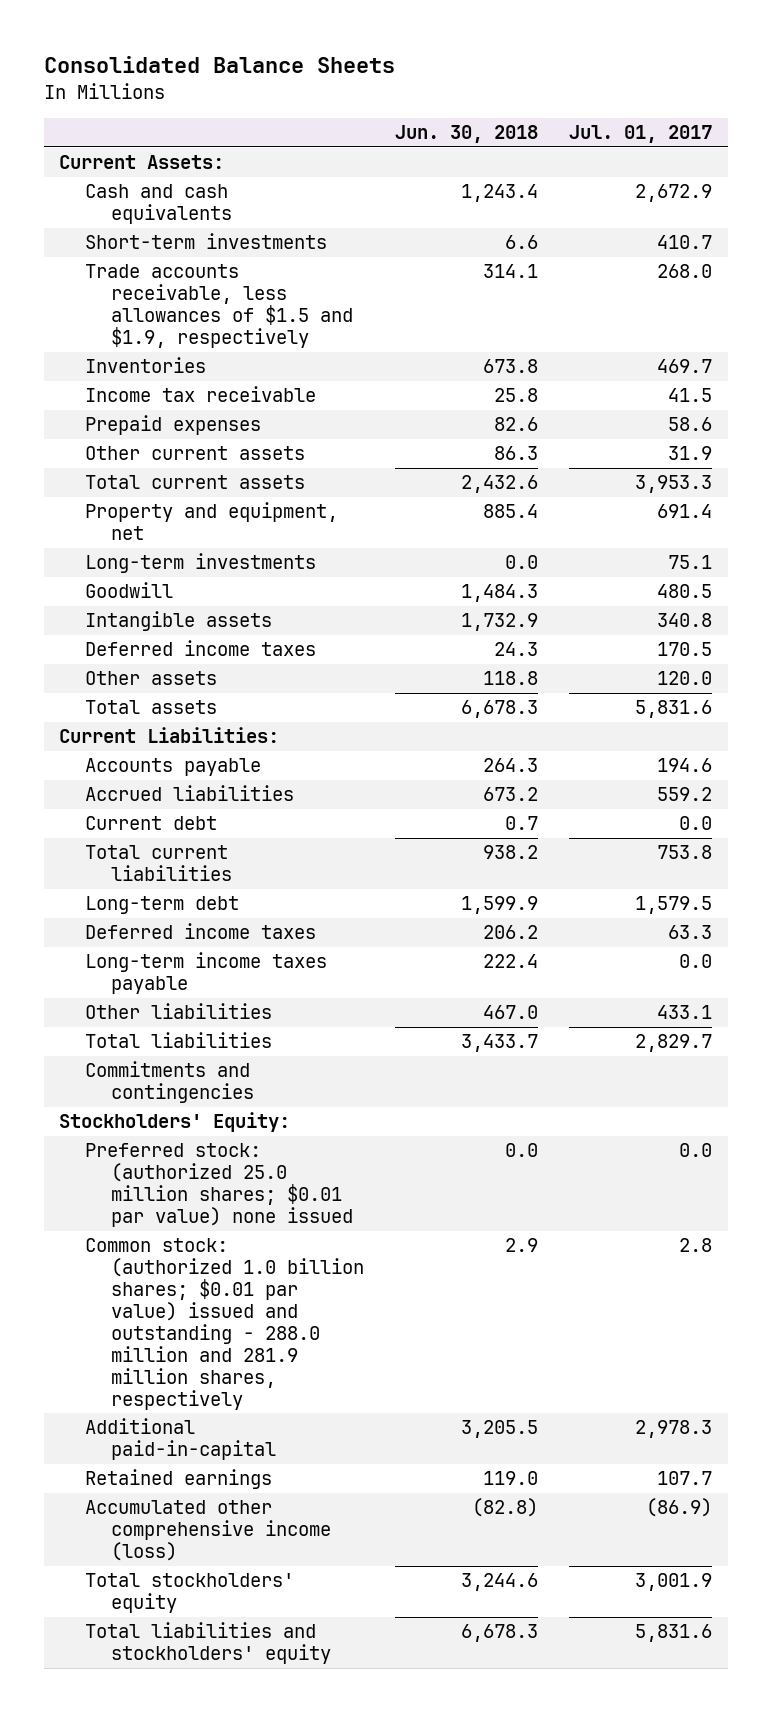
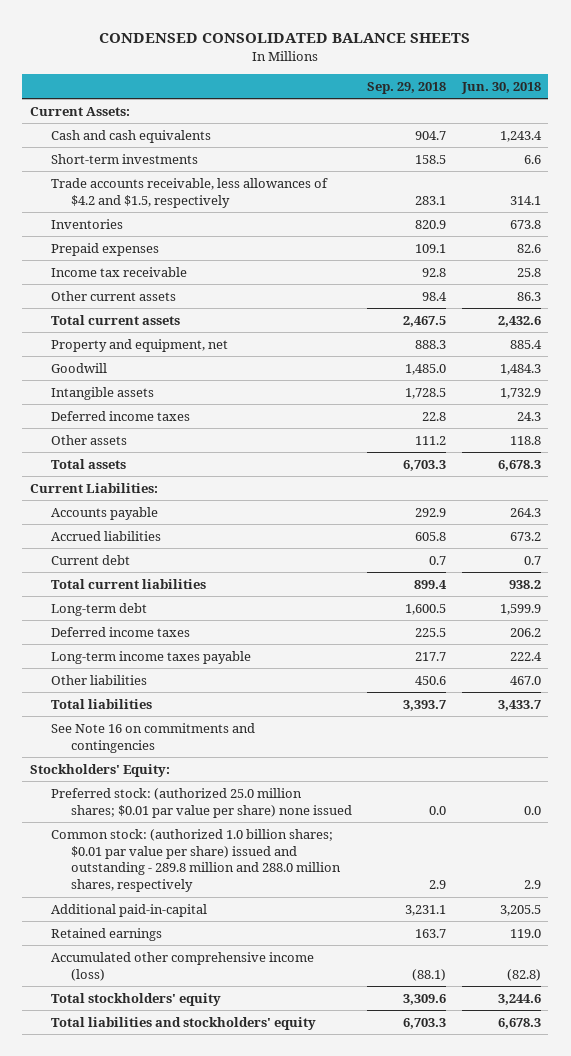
[43,56,395,74] Consolidated Balance Sheets -> [99,32,471,43] CONDENSED CONSOLIDATED BALANCE SHEETS
[569,125,713,144] Jul. 01, 2017 -> none
none -> [367,81,447,94] Sep. 29, 2018
[85,264,354,349] Trade accounts receivable, less allowances of $1.5 and $1.9, respectively -> [50,177,328,208] Trade accounts receivable, less allowances of $4.2 and $1.5, respectively
[85,386,317,403] Income tax receivable -> [50,266,187,277] Income tax receivable
[85,553,317,574] Long-term investments -> none
[85,1061,255,1104] Commitments and contingencies -> [50,722,255,753] See Note 16 on commitments and contingencies
[85,1143,354,1228] Preferred stock: (authorized 25.0 million shares; $0.01 par value) none issued -> [50,787,353,818] Preferred stock: (authorized 25.0 million shares; $0.01 par value per share) none issued
[85,1238,365,1410] Common stock: (authorized 1.0 billion shares; $0.01 par value) issued and outstanding - 288.0 million and 281.9 million shares, respectively -> [50,828,342,893] Common stock: (authorized 1.0 billion shares; $0.01 par value per share) issued and outstanding - 289.8 million and 288.0 million shares, respectively

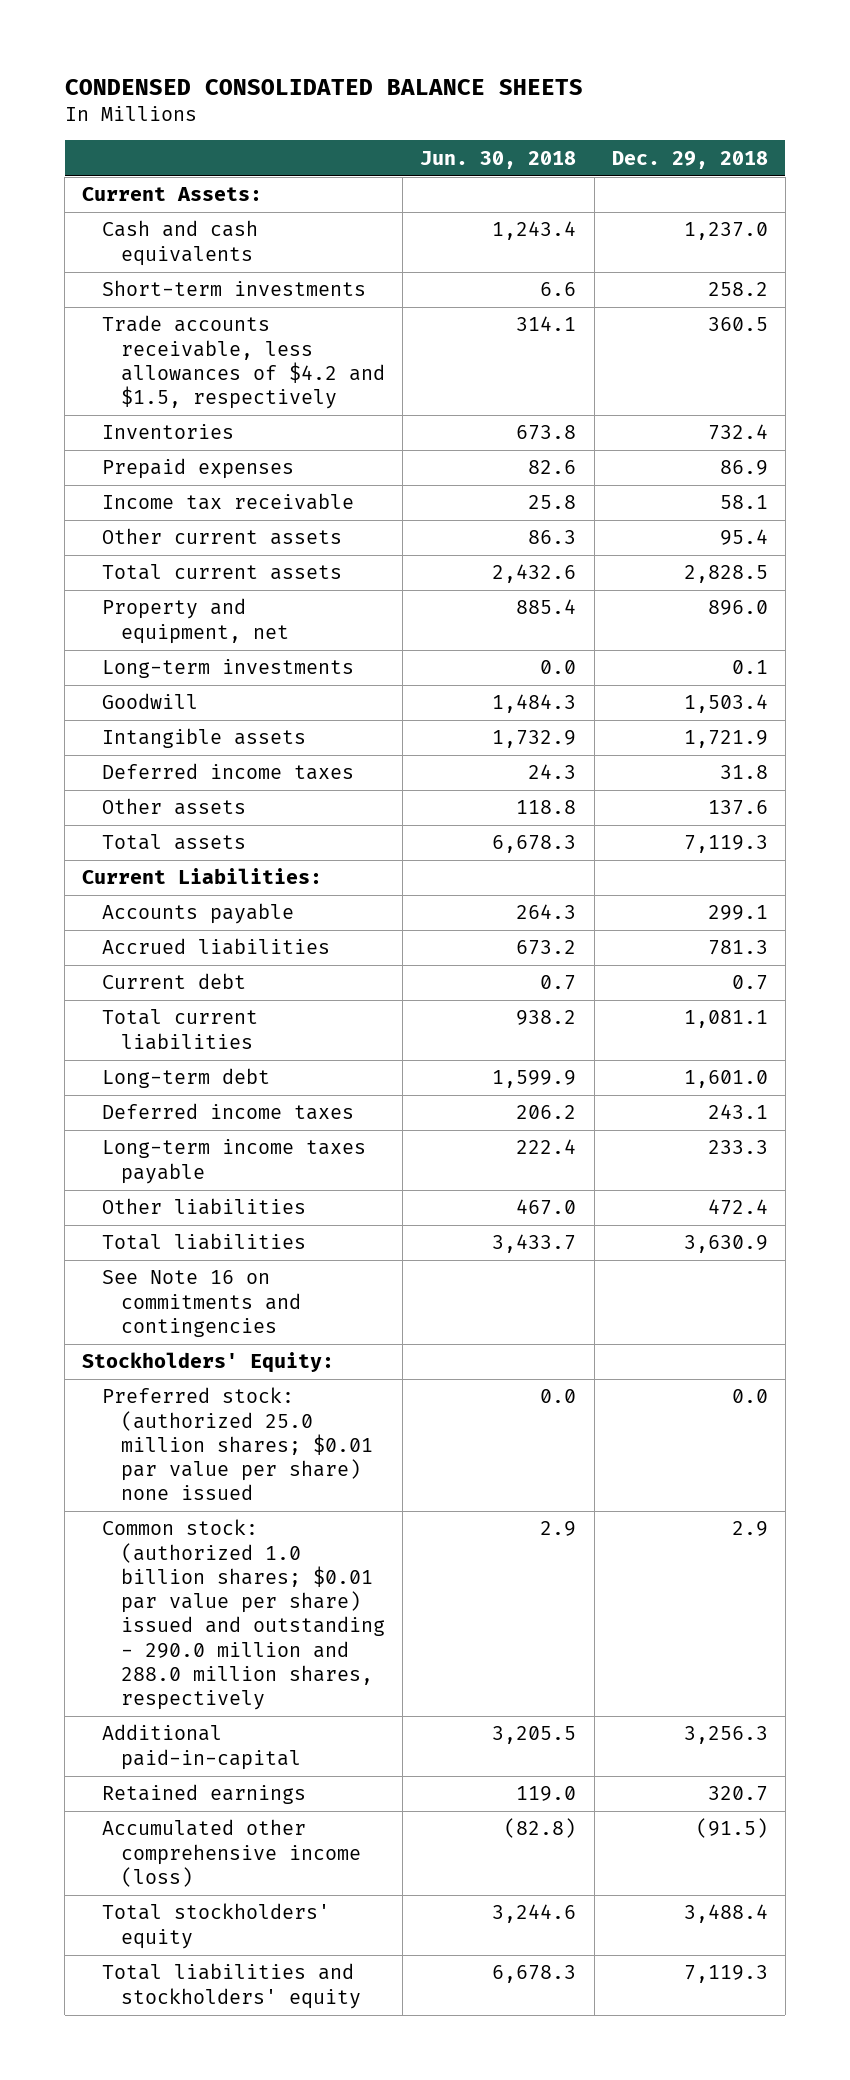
[367,81,447,94] Sep. 29, 2018 -> none
none -> [611,150,768,169] Dec. 29, 2018
none -> [101,659,354,679] Long-term investments
[50,828,342,893] Common stock: (authorized 1.0 billion shares; $0.01 par value per share) issued and outstanding - 289.8 million and 288.0 million shares, respectively -> [101,1519,385,1711] Common stock: (authorized 1.0 billion shares; $0.01 par value per share) issued and outstanding - 290.0 million and 288.0 million shares, respectively

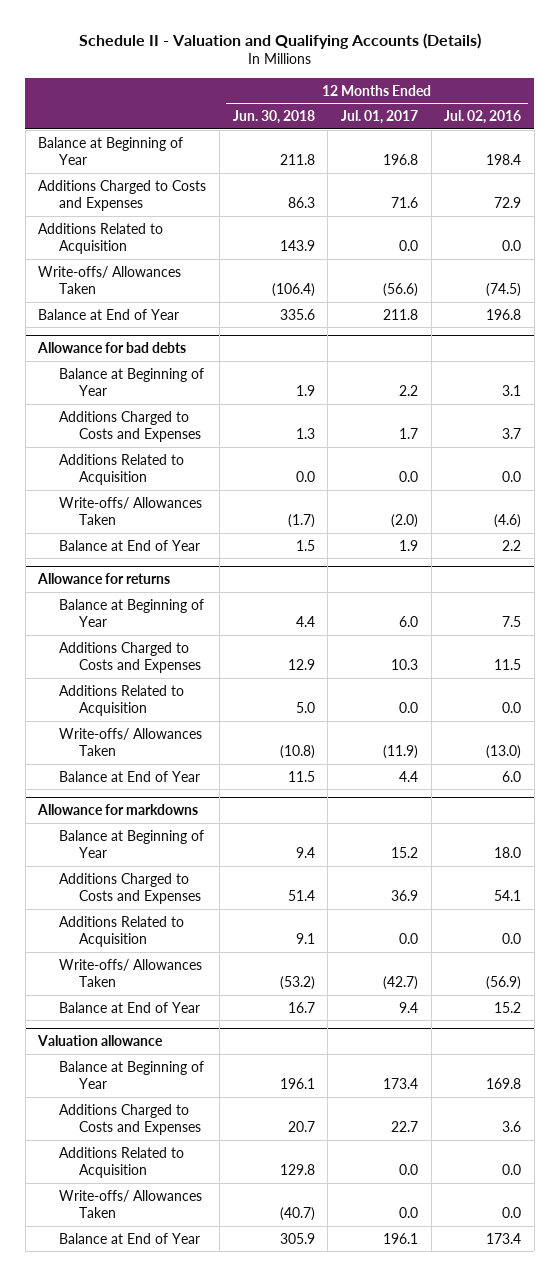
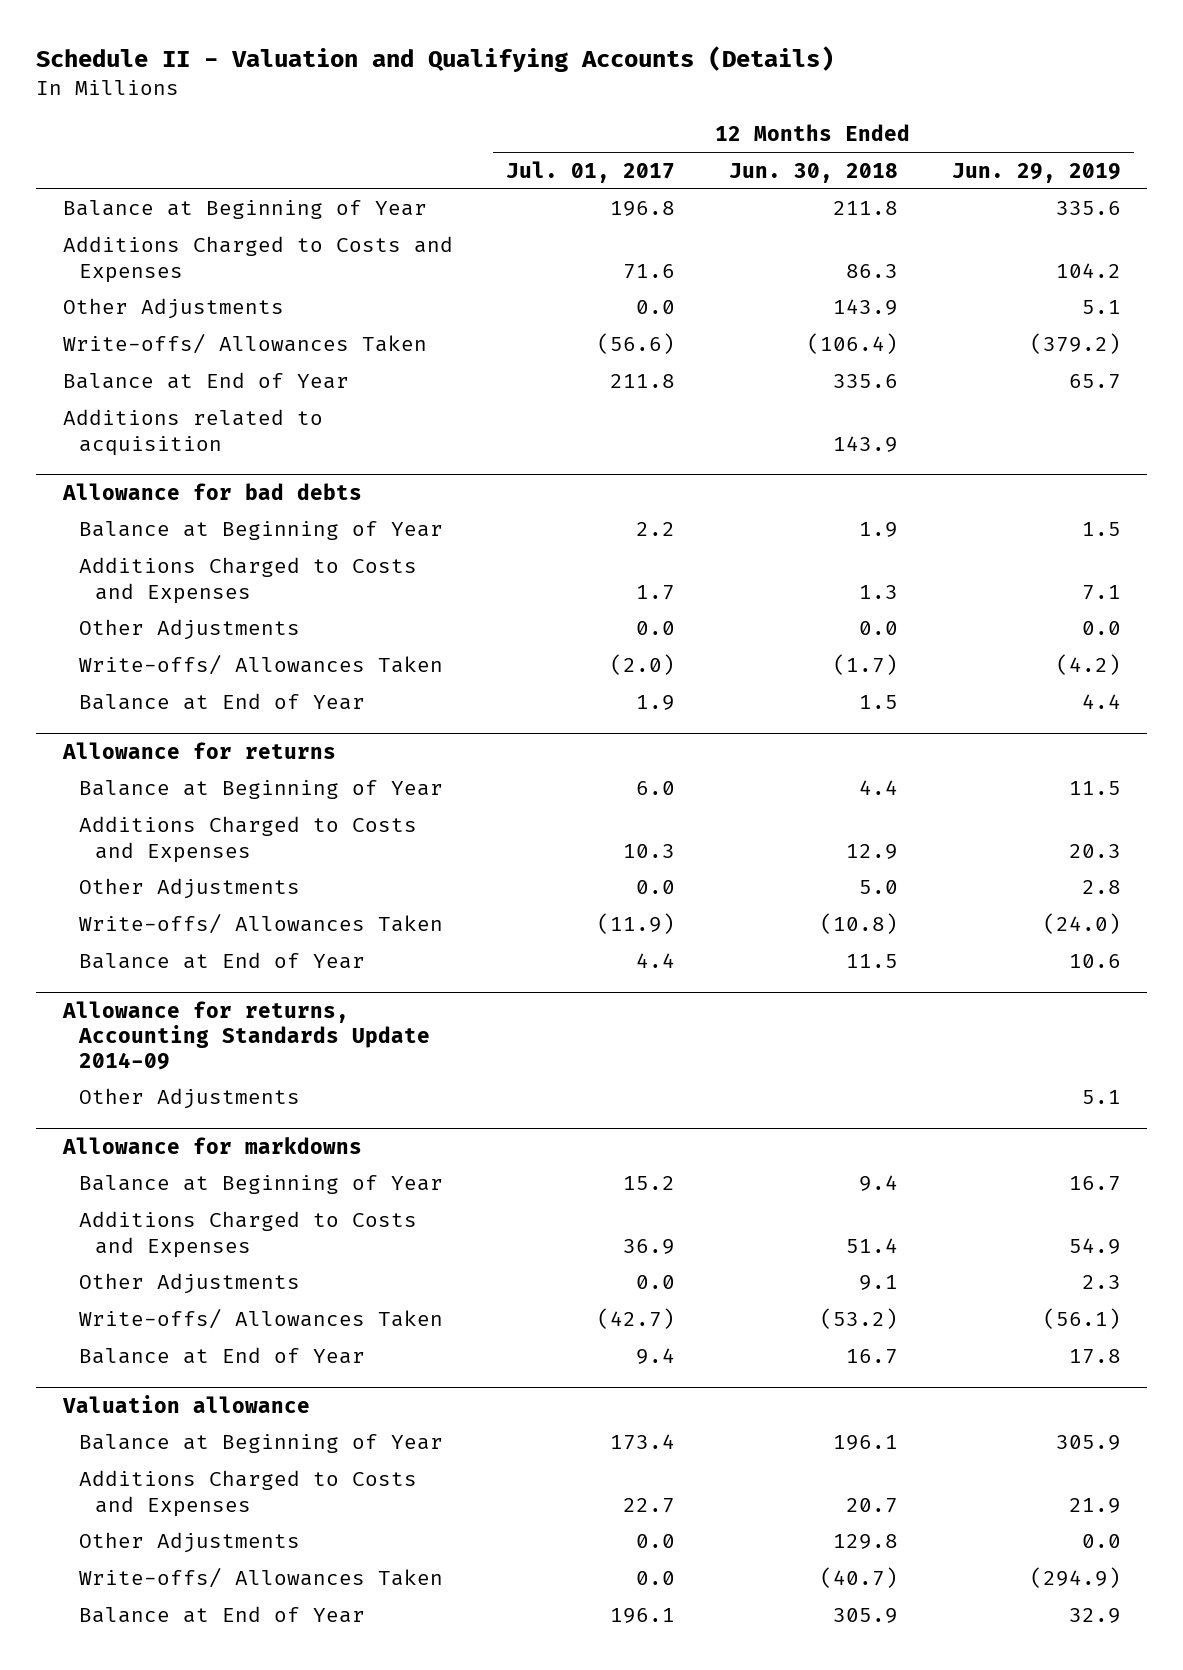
[444,109,522,124] Jul. 02, 2016 -> none
none -> [951,162,1121,183] Jun. 29, 2019
[38,222,164,254] Additions Related to Acquisition -> [62,298,284,320] Other Adjustments
none -> [62,409,323,456] Additions related to acquisition
[58,453,184,485] Additions Related to Acquisition -> none
none -> [78,619,300,641] Other Adjustments
[58,684,184,716] Additions Related to Acquisition -> none
none -> [78,878,300,900] Other Adjustments
none -> [61,1001,430,1071] Allowance for returns, Accounting Standards Update 2014-09
none -> [78,1088,300,1110] Other Adjustments
[58,915,184,947] Additions Related to Acquisition -> none
none -> [78,1273,300,1295] Other Adjustments
[58,1146,184,1178] Additions Related to Acquisition -> [78,1532,300,1554] Other Adjustments

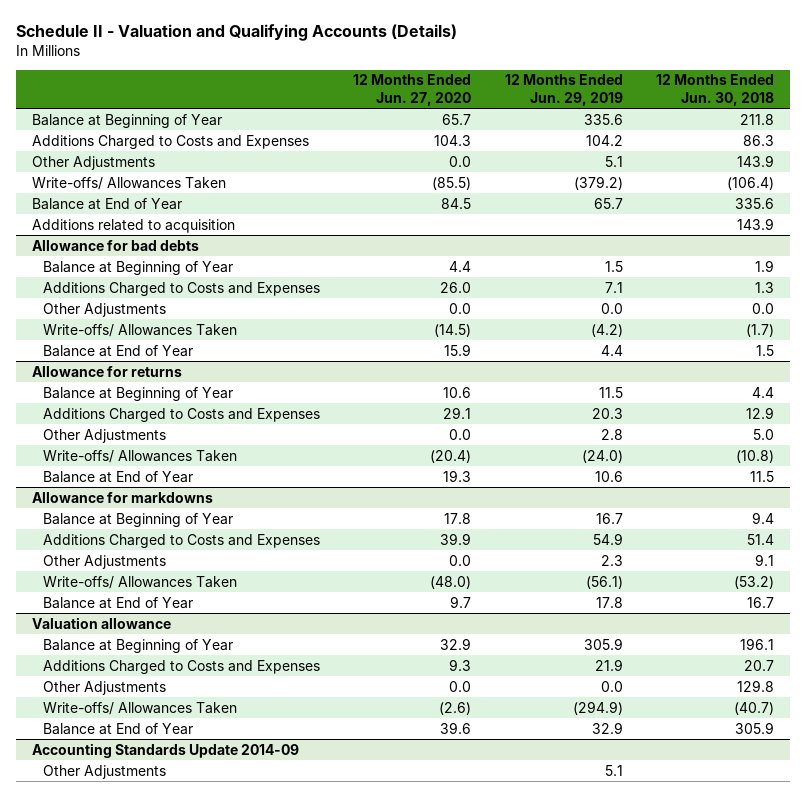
[506,160,676,183] Jul. 01, 2017 -> none
none -> [353,74,472,106] 12 Months Ended Jun. 27, 2020
[61,1001,430,1071] Allowance for returns, Accounting Standards Update 2014-09 -> none
[78,1088,300,1110] Other Adjustments -> none
none -> [32,742,300,758] Accounting Standards Update 2014-09
none -> [42,764,166,779] Other Adjustments

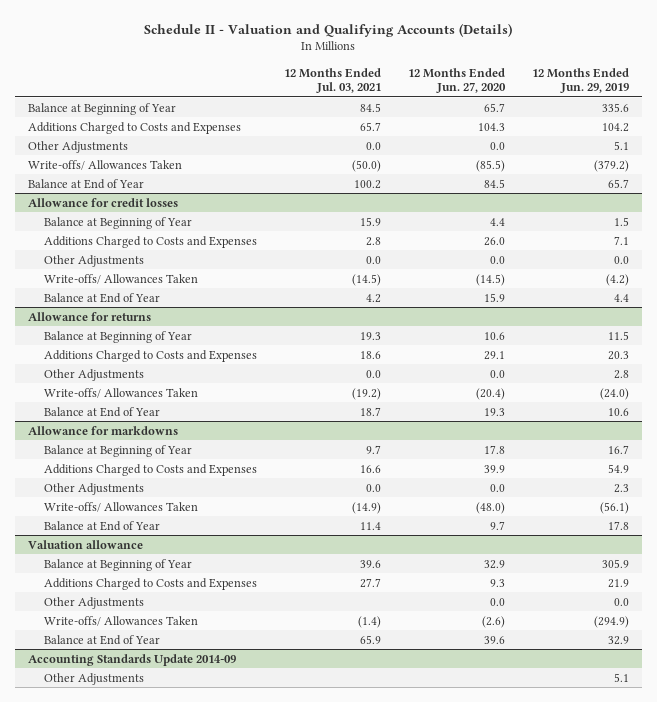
[655,74,774,106] 12 Months Ended Jun. 30, 2018 -> none
none -> [283,67,381,94] 12 Months Ended Jul. 03, 2021
[32,218,236,233] Additions related to acquisition -> none
[32,239,200,251] Allowance for bad debts -> [28,197,179,207] Allowance for credit losses

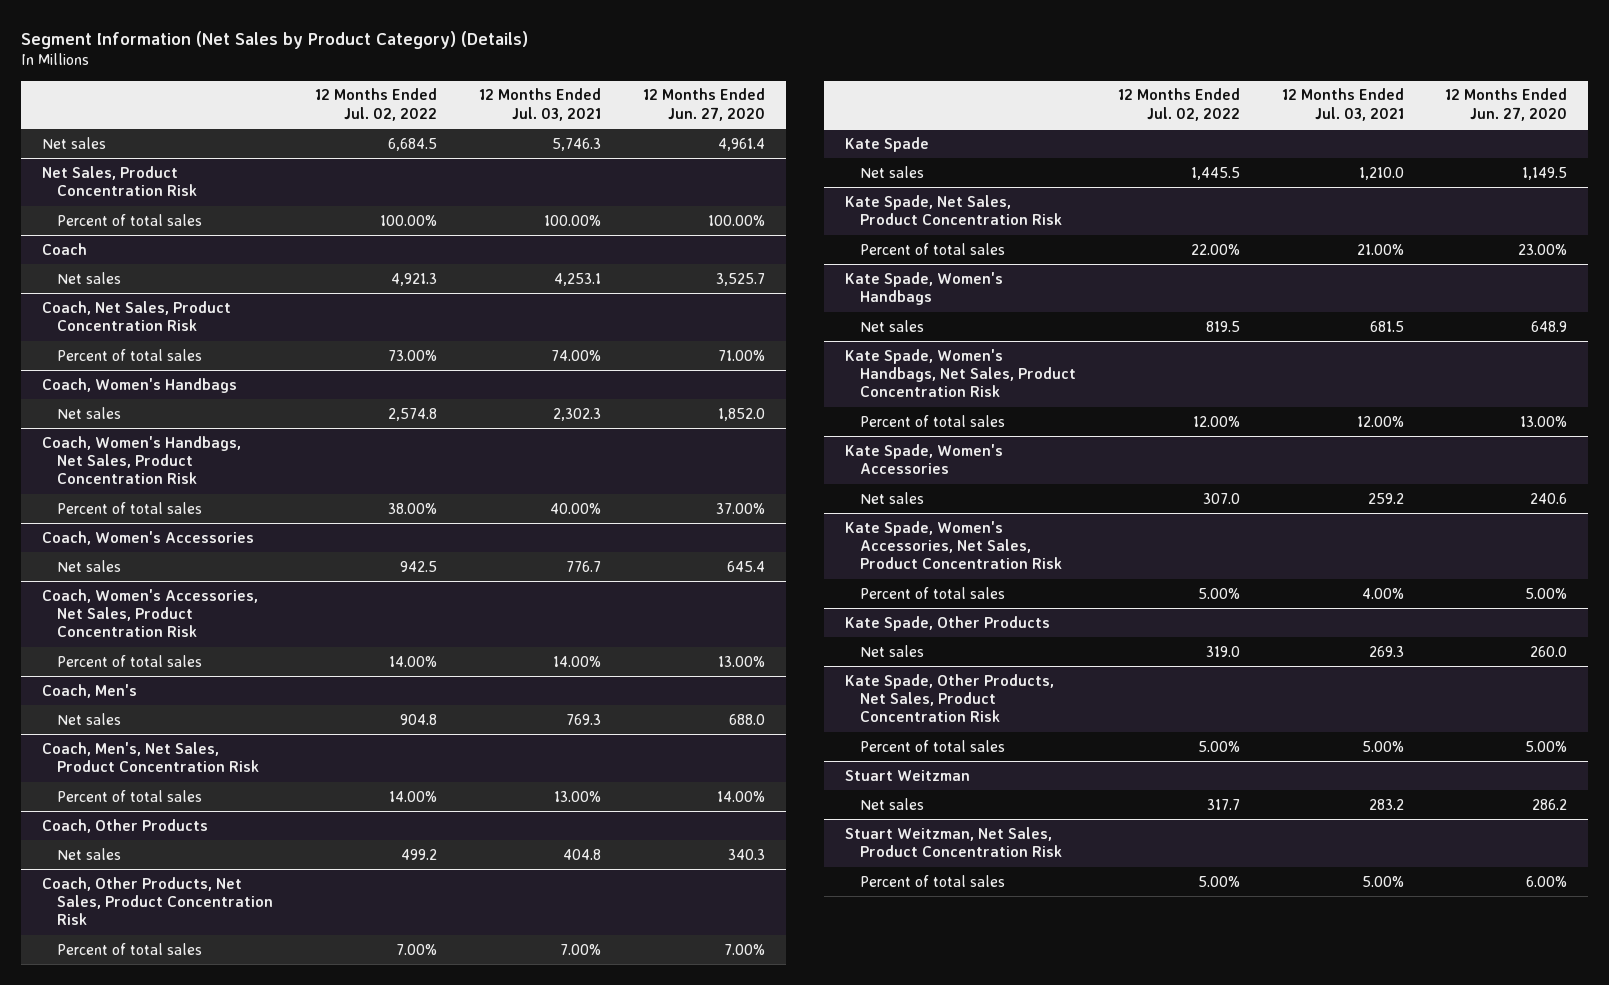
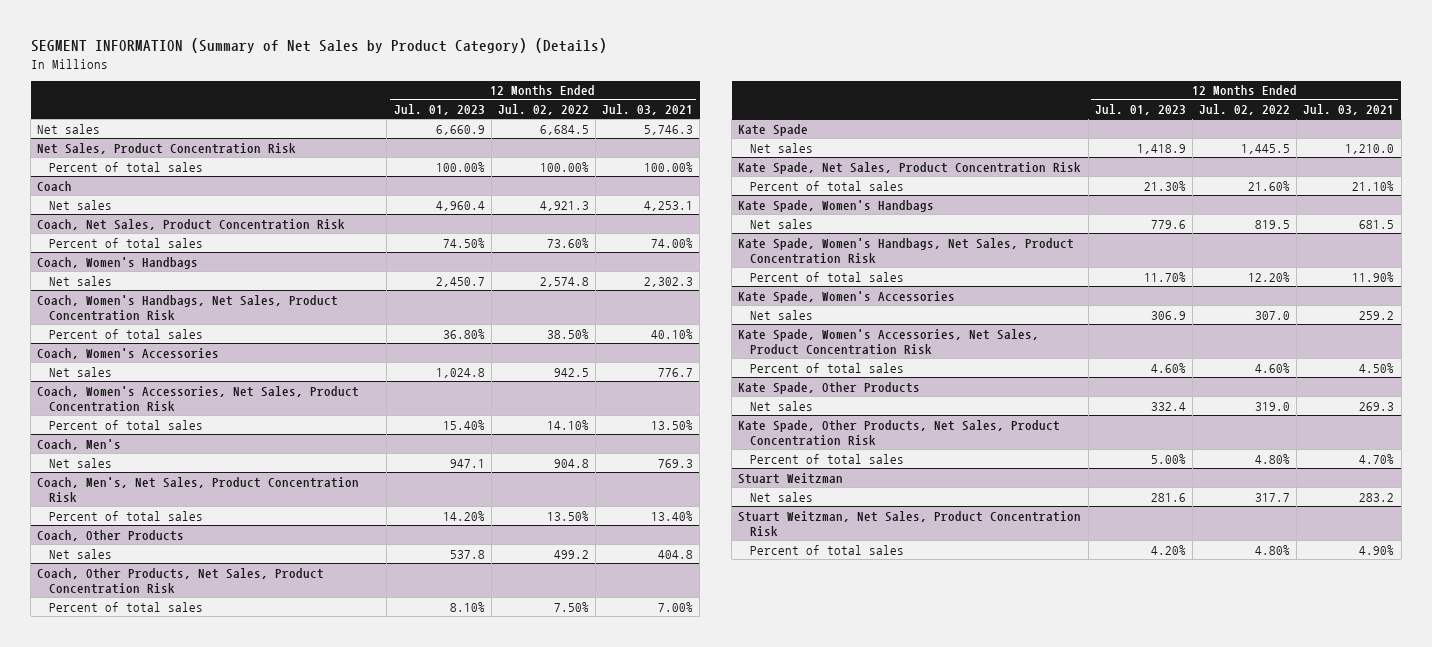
[20,30,528,49] Segment Information (Net Sales by Product Category) (Details) -> [30,38,607,54] SEGMENT INFORMATION (Summary of Net Sales by Product Category) (Details)
[642,88,765,121] 12 Months Ended Jun. 27, 2020 -> none
none -> [393,103,485,115] Jul. 01, 2023
[387,349,437,361] 73.00% -> [546,237,589,248] 73.60%
[387,502,437,514] 38.00% -> [546,328,589,339] 38.50%
[549,502,601,514] 40.00% -> [651,328,694,339] 40.10%
[388,655,437,667] 14.00% -> [546,419,589,430] 14.10%
[552,655,601,667] 14.00% -> [651,419,694,430] 13.50%
[388,790,437,802] 14.00% -> [546,510,589,521] 13.50%
[553,790,601,802] 13.00% -> [651,510,694,521] 13.40%
[395,943,437,955] 7.00% -> [553,601,589,612] 7.50%
[1190,243,1240,255] 22.00% -> [1248,180,1291,191] 21.60%
[1356,243,1404,255] 21.00% -> [1352,180,1395,191] 21.10%
[1192,415,1240,427] 12.00% -> [1248,271,1291,282] 12.20%
[1356,415,1404,427] 12.00% -> [1352,271,1395,282] 11.90%
[1197,587,1240,599] 5.00% -> [1255,362,1291,373] 4.60%
[1361,587,1404,599] 4.00% -> [1359,362,1395,373] 4.50%
[1197,740,1240,752] 5.00% -> [1255,453,1291,464] 4.80%
[1361,740,1404,752] 5.00% -> [1359,453,1395,464] 4.70%
[1197,875,1240,887] 5.00% -> [1255,544,1291,555] 4.80%
[1361,875,1404,887] 5.00% -> [1359,544,1395,555] 4.90%

